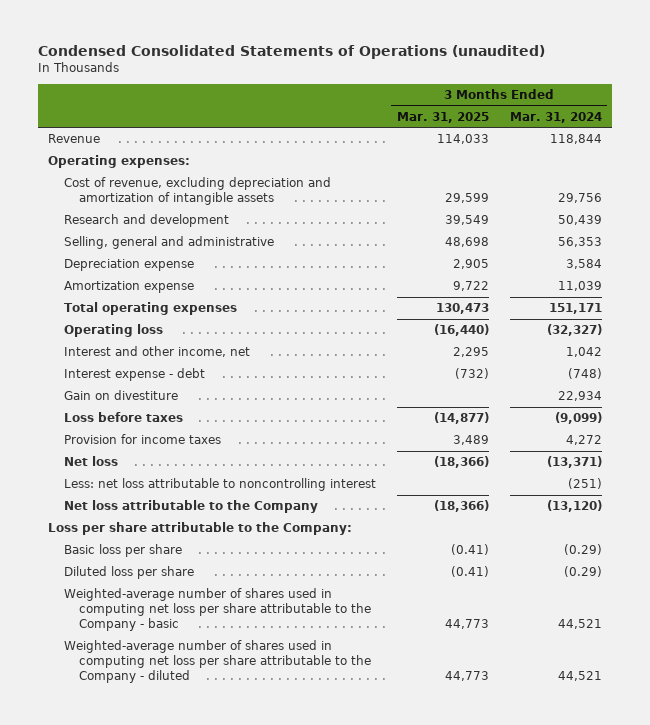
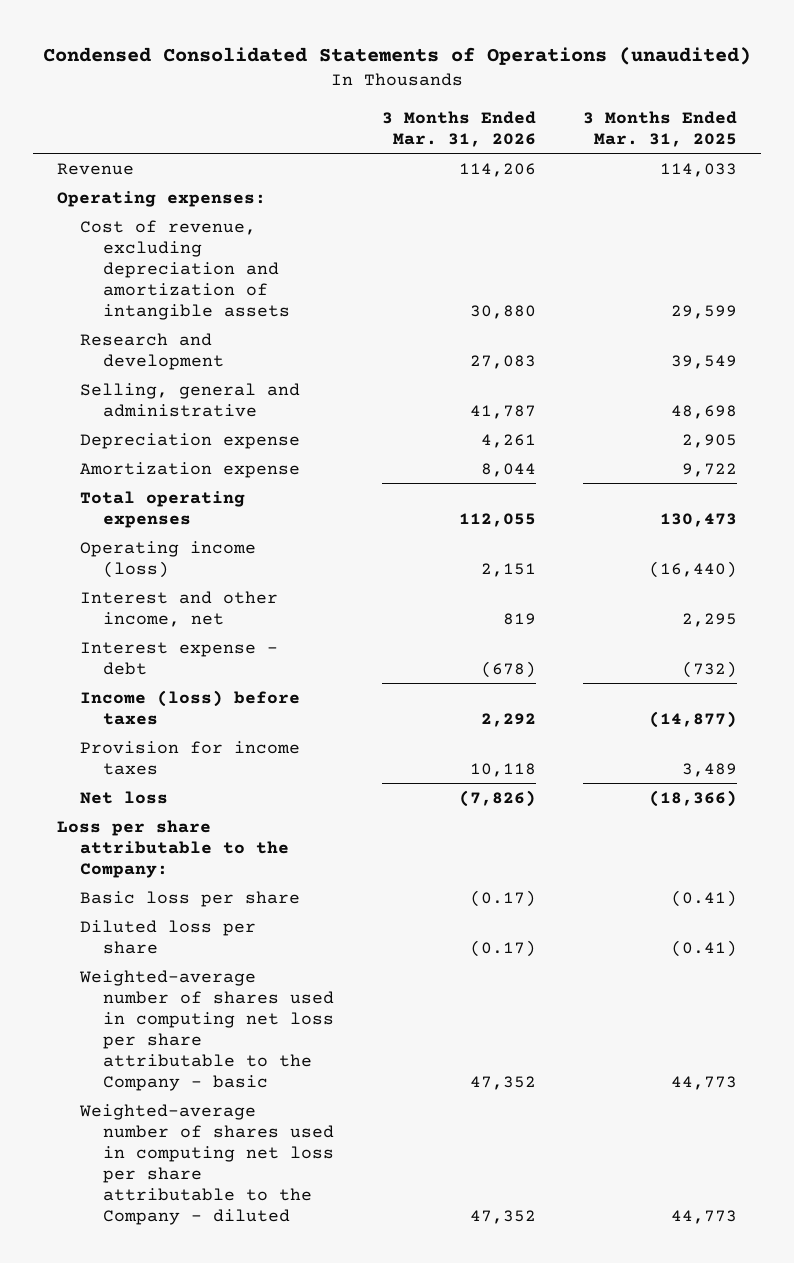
[509,111,602,123] Mar. 31, 2024 -> none
none -> [381,111,536,148] 3 Months Ended Mar. 31, 2026
[63,324,163,338] Operating loss -> [80,540,257,578] Operating income (loss)
[63,390,178,401] Gain on divestiture -> none
[63,412,183,423] Loss before taxes -> [80,689,301,725] Income (loss) before taxes
[63,478,376,492] Less: net loss attributable to noncontrolling interest -> none
[63,500,318,514] Net loss attributable to the Company -> none

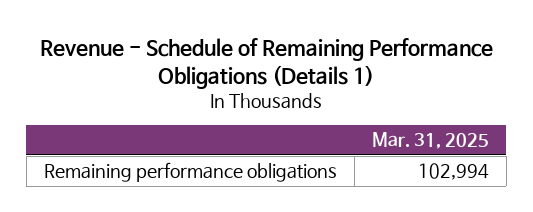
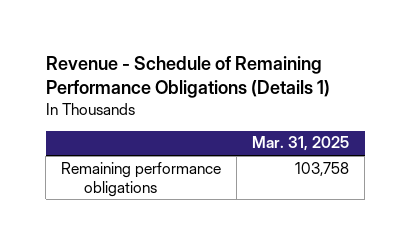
[417,163,489,181] 102,994 -> [295,161,350,176] 103,758

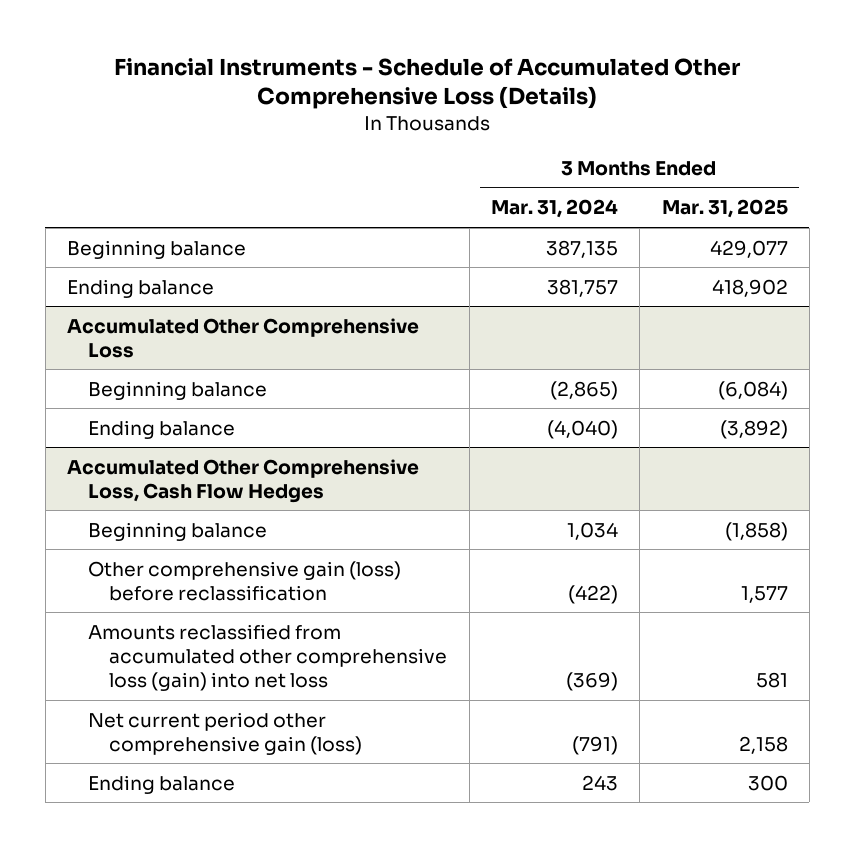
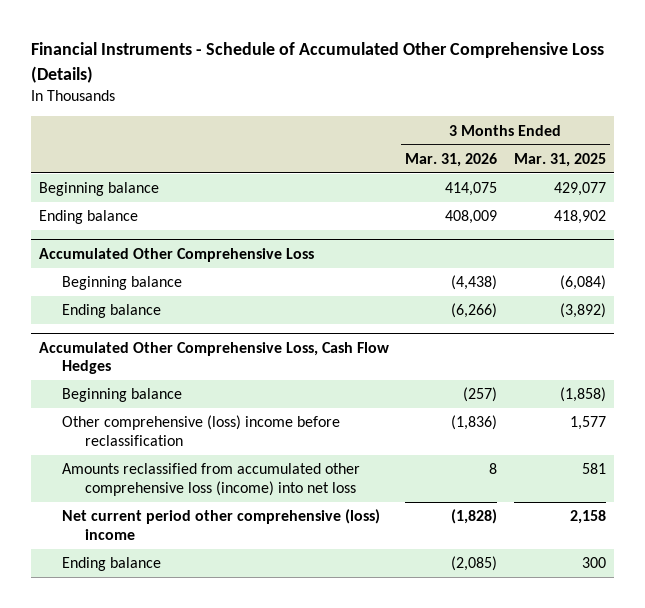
[490,199,618,219] Mar. 31, 2024 -> none
none -> [405,152,498,167] Mar. 31, 2026
[88,560,402,601] Other comprehensive gain (loss) before reclassification -> [62,415,341,447] Other comprehensive (loss) income before reclassification
[88,623,448,692] Amounts reclassified from accumulated other comprehensive loss (gain) into net loss -> [62,463,361,497] Amounts reclassified from accumulated other comprehensive loss (income) into net loss
[88,711,363,755] Net current period other comprehensive gain (loss) -> [62,509,381,541] Net current period other comprehensive (loss) income

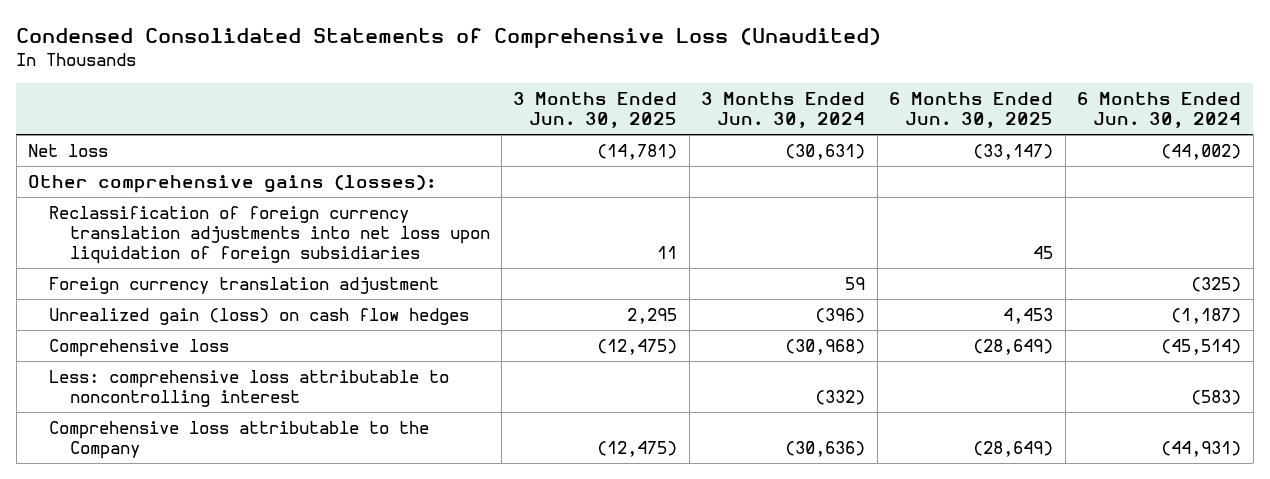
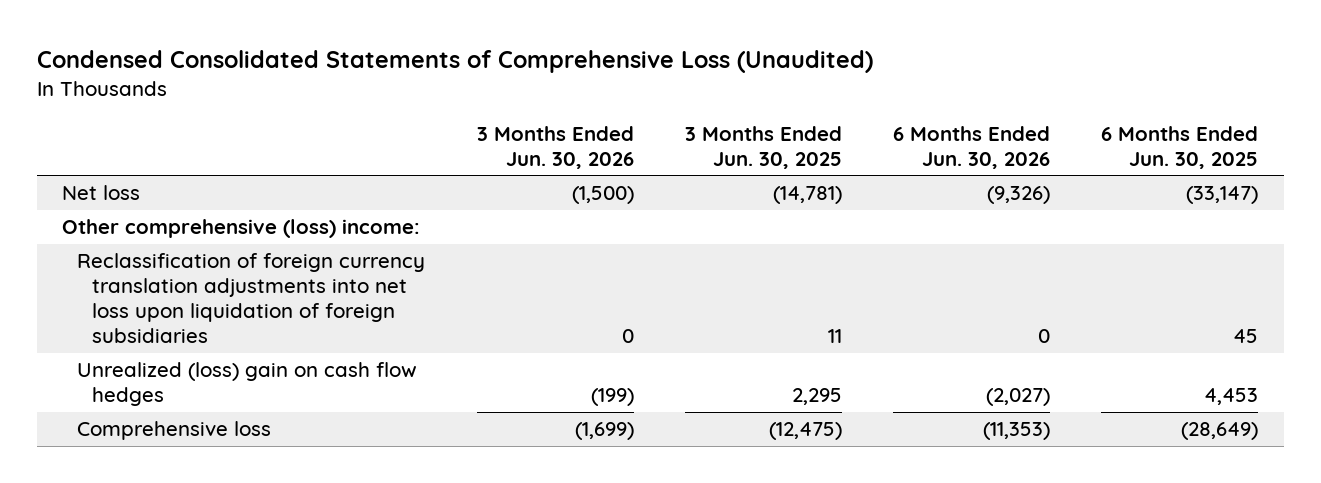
[701,92,866,129] 3 Months Ended Jun. 30, 2024 -> none
[1077,92,1242,129] 6 Months Ended Jun. 30, 2024 -> none
none -> [476,125,634,169] 3 Months Ended Jun. 30, 2026
none -> [893,125,1051,169] 6 Months Ended Jun. 30, 2026
[28,175,437,194] Other comprehensive gains (losses): -> [62,219,421,239] Other comprehensive (loss) income:
[48,277,439,295] Foreign currency translation adjustment -> none
[48,308,469,326] Unrealized gain (loss) on cash flow hedges -> [77,362,418,407] Unrealized (loss) gain on cash flow hedges
[48,370,449,408] Less: comprehensive loss attributable to noncontrolling interest -> none
[48,421,429,460] Comprehensive loss attributable to the Company -> none

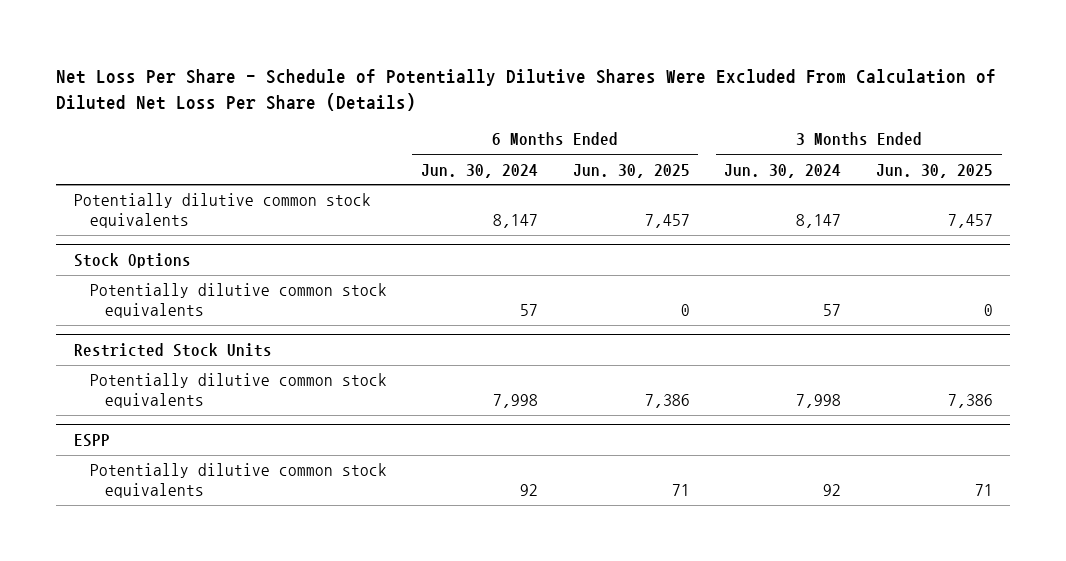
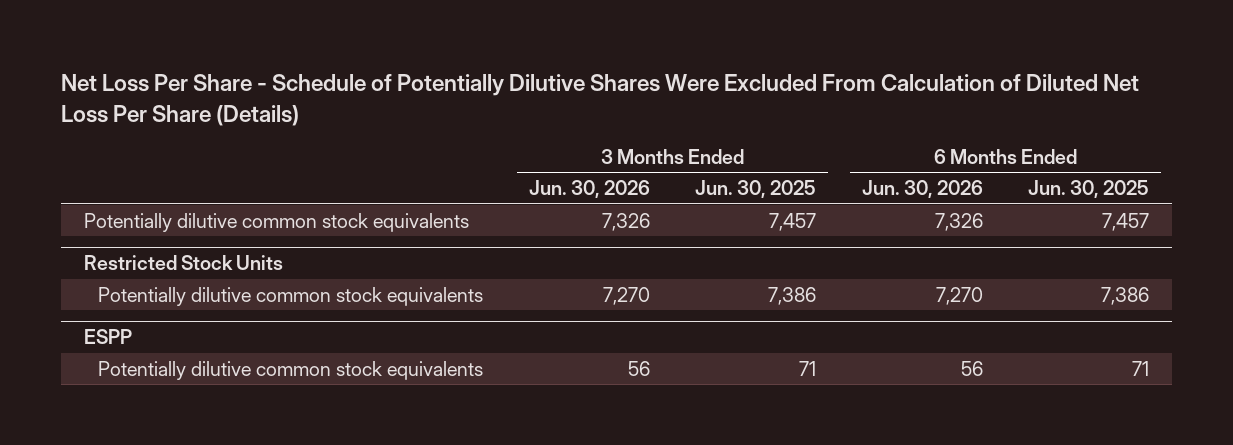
[421,163,539,178] Jun. 30, 2024 -> none
[724,163,842,178] Jun. 30, 2024 -> none
none -> [528,180,650,199] Jun. 30, 2026
none -> [861,180,983,199] Jun. 30, 2026
[73,253,191,269] Stock Options -> none
[89,283,387,319] Potentially dilutive common stock equivalents -> none

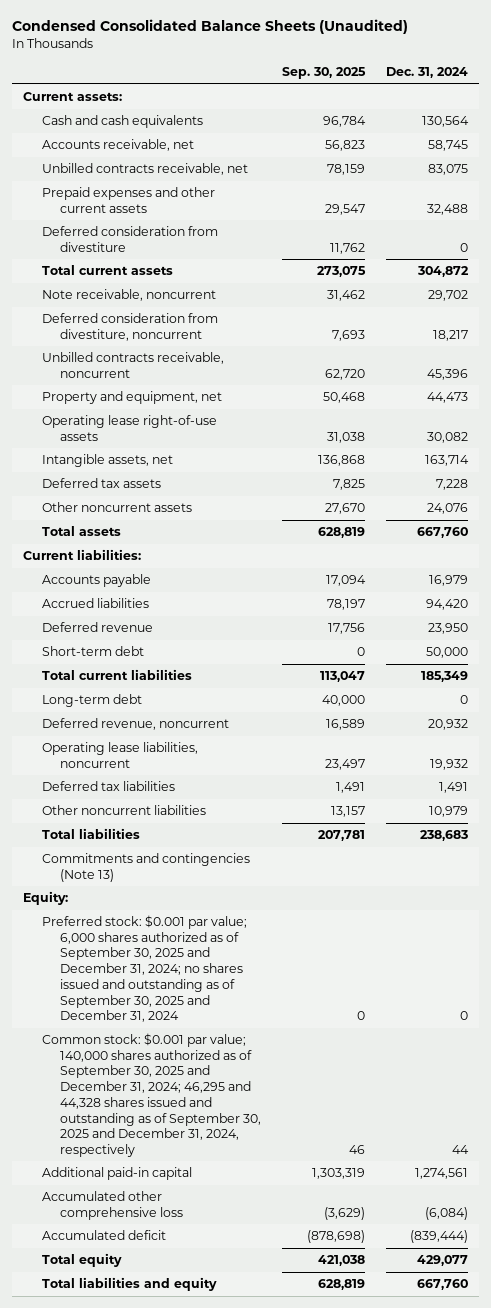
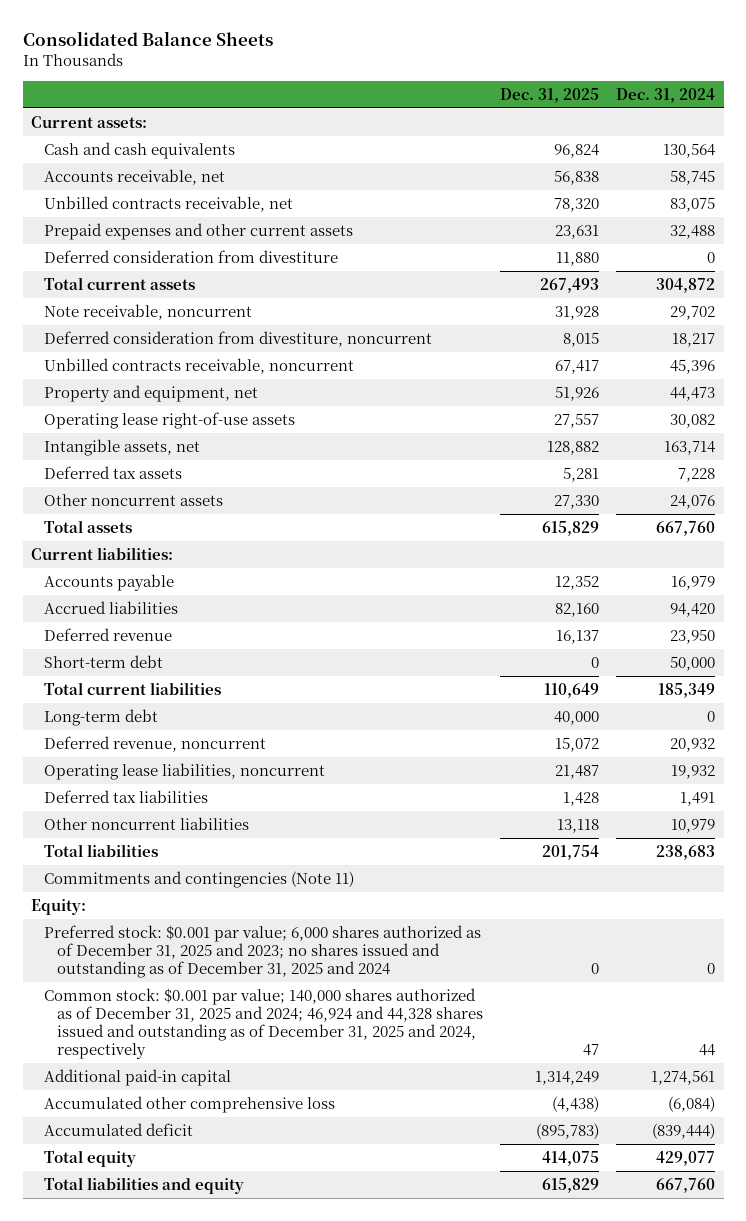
[12,19,409,35] Condensed Consolidated Balance Sheets (Unaudited) -> [22,30,273,46] Consolidated Balance Sheets
[282,67,367,80] Sep. 30, 2025 -> none
none -> [499,87,599,103] Dec. 31, 2025
[41,853,250,882] Commitments and contingencies (Note 13) -> [43,871,354,889] Commitments and contingencies (Note 11)
[41,915,247,1023] Preferred stock: $0.001 par value; 6,000 shares authorized as of September 30, 2025 and December 31, 2024; no shares issued and outstanding as of September 30, 2025 and December 31, 2024 -> [43,925,481,979] Preferred stock: $0.001 par value; 6,000 shares authorized as of December 31, 2025 and 2023; no shares issued and outstanding as of December 31, 2025 and 2024
[41,1033,262,1158] Common stock: $0.001 par value; 140,000 shares authorized as of September 30, 2025 and December 31, 2024; 46,295 and 44,328 shares issued and outstanding as of September 30, 2025 and December 31, 2024, respectively -> [43,988,483,1060] Common stock: $0.001 par value; 140,000 shares authorized as of December 31, 2025 and 2024; 46,924 and 44,328 shares issued and outstanding as of December 31, 2025 and 2024, respectively

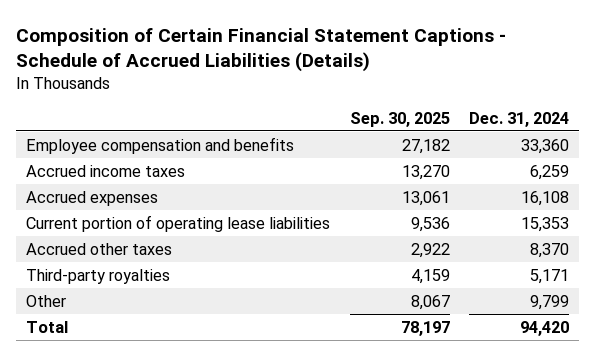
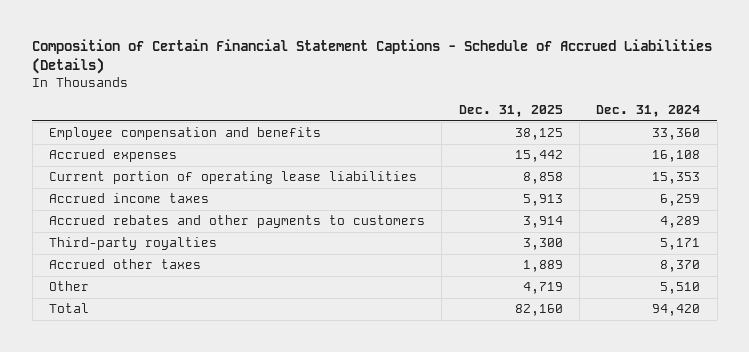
[349,111,450,127] Sep. 30, 2025 -> none
none -> [458,105,563,118] Dec. 31, 2025
[25,164,185,177] Accrued income taxes -> [49,193,210,204] Accrued income taxes
none -> [49,215,426,229] Accrued rebates and other payments to customers
[25,242,172,255] Accrued other taxes -> [49,259,202,270] Accrued other taxes
[530,294,570,310] 9,799 -> [660,282,701,295] 5,510

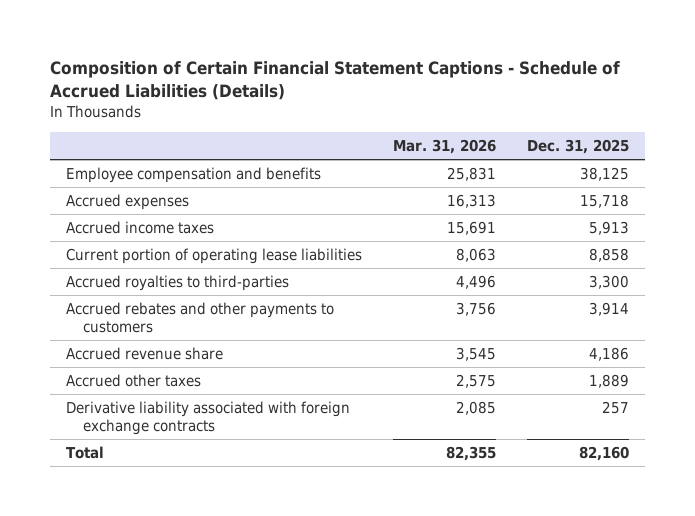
[596,105,701,118] Dec. 31, 2024 -> none
none -> [393,138,497,154] Mar. 31, 2026
[514,150,563,163] 15,442 -> [580,194,630,209] 15,718
[49,171,418,185] Current portion of operating lease liabilities -> [66,248,363,265] Current portion of operating lease liabilities
none -> [66,275,290,292] Accrued royalties to third-parties
[49,237,218,251] Third-party royalties -> none
none -> [66,347,224,361] Accrued revenue share
[49,281,90,292] Other -> none
none -> [66,401,351,435] Derivative liability associated with foreign exchange contracts

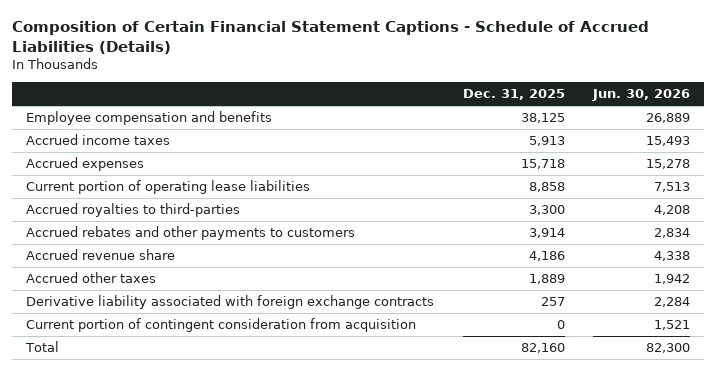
[393,138,497,154] Mar. 31, 2026 -> none
none -> [591,89,690,102] Jun. 30, 2026
[66,194,190,211] Accrued expenses -> [26,157,145,172] Accrued expenses
none -> [26,318,417,333] Current portion of contingent consideration from acquisition

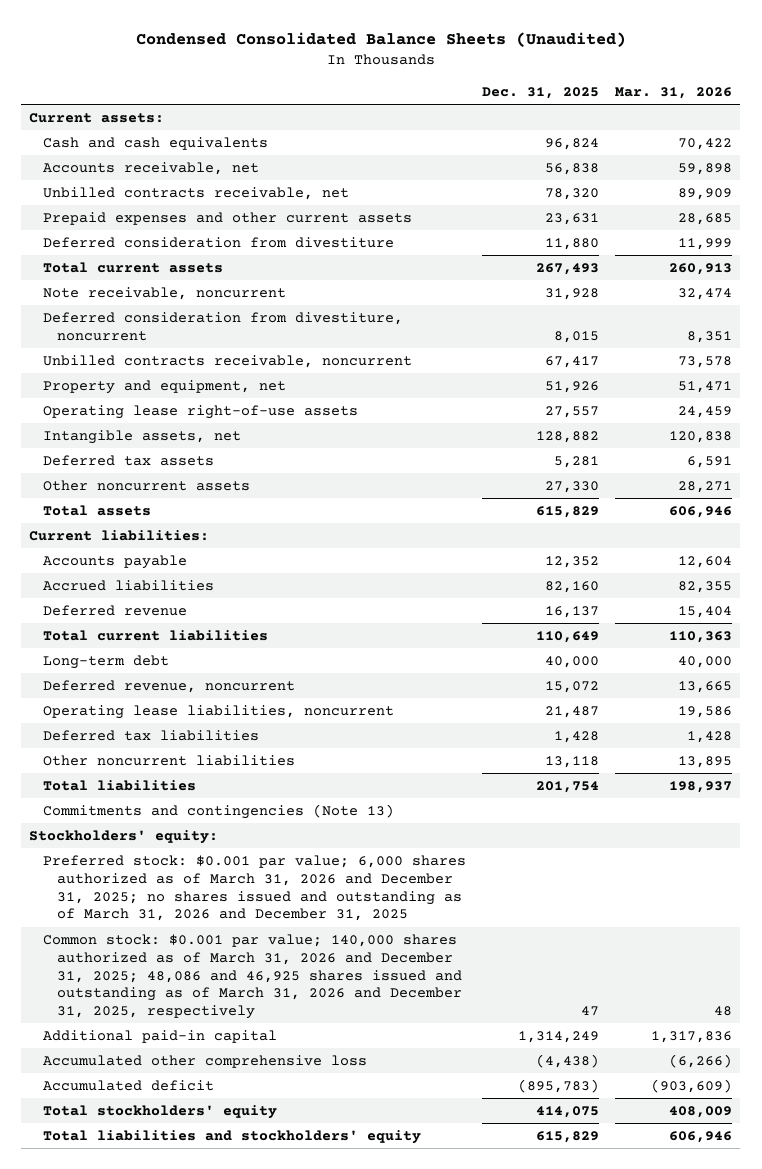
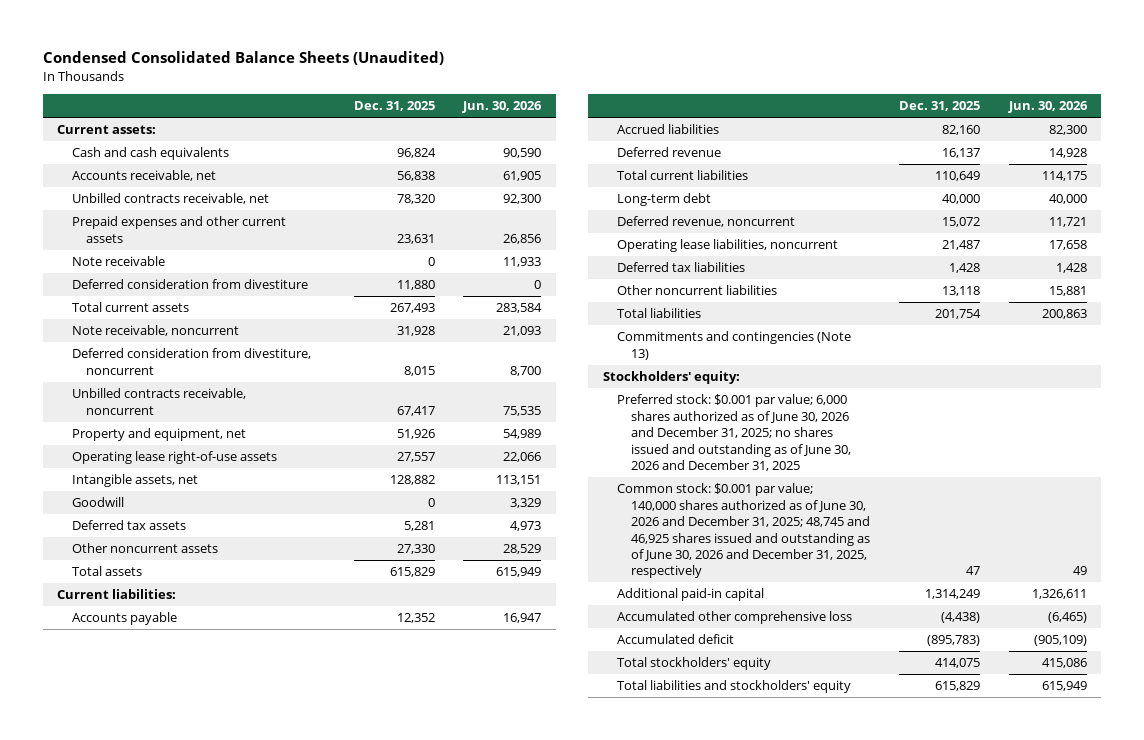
[615,86,733,99] Mar. 31, 2026 -> none
none -> [462,101,543,114] Jun. 30, 2026
none -> [71,256,165,267] Note receivable
none -> [71,497,124,508] Goodwill
[43,854,467,922] Preferred stock: $0.001 par value; 6,000 shares authorized as of March 31, 2026 and December 31, 2025; no shares issued and outstanding as of March 31, 2026 and December 31, 2025 -> [616,394,852,471] Preferred stock: $0.001 par value; 6,000 shares authorized as of June 30, 2026 and December 31, 2025; no shares issued and outstanding as of June 30, 2026 and December 31, 2025
[43,933,463,1020] Common stock: $0.001 par value; 140,000 shares authorized as of March 31, 2026 and December 31, 2025; 48,086 and 46,925 shares issued and outstanding as of March 31, 2026 and December 31, 2025, respectively -> [616,483,871,579] Common stock: $0.001 par value; 140,000 shares authorized as of June 30, 2026 and December 31, 2025; 48,745 and 46,925 shares issued and outstanding as of June 30, 2026 and December 31, 2025, respectively

